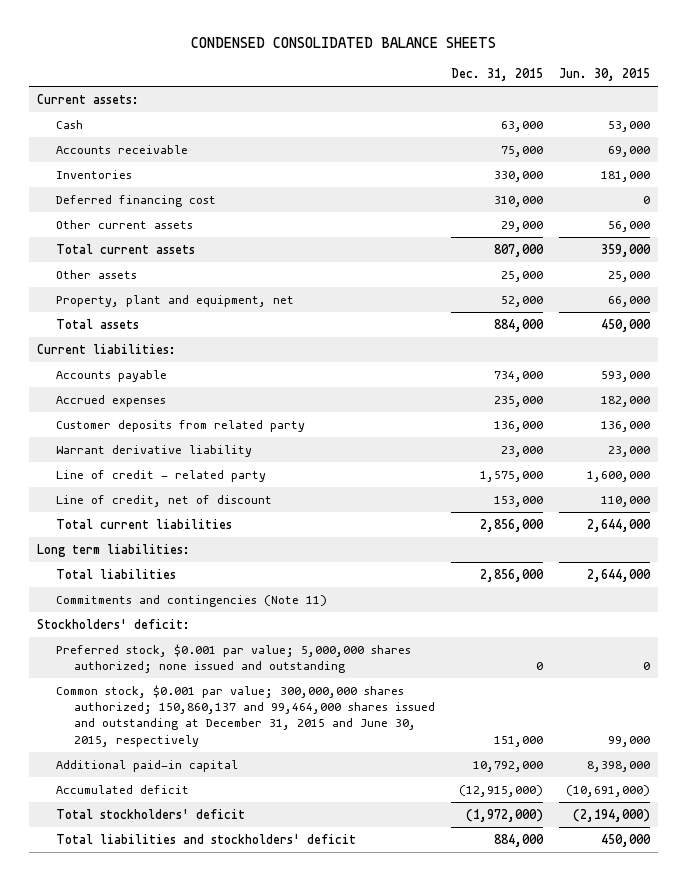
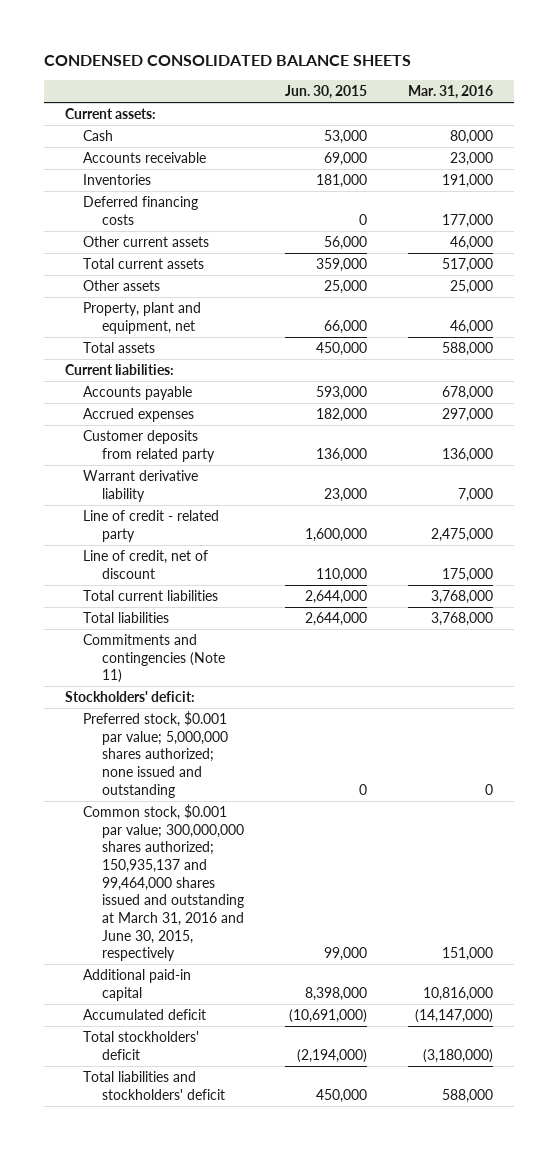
[451,68,544,82] Dec. 31, 2015 -> none
none -> [408,85,494,100] Mar. 31, 2016
[55,194,216,207] Deferred financing cost -> [83,196,199,225] Deferred financing costs
[36,543,190,557] Long term liabilities: -> none
[55,684,436,747] Common stock, $0.001 par value; 300,000,000 shares authorized; 150,860,137 and 99,464,000 shares issued and outstanding at December 31, 2015 and June 30, 2015, respectively -> [83,804,244,962] Common stock, $0.001 par value; 300,000,000 shares authorized; 150,935,137 and 99,464,000 shares issued and outstanding at March 31, 2016 and June 30, 2015, respectively

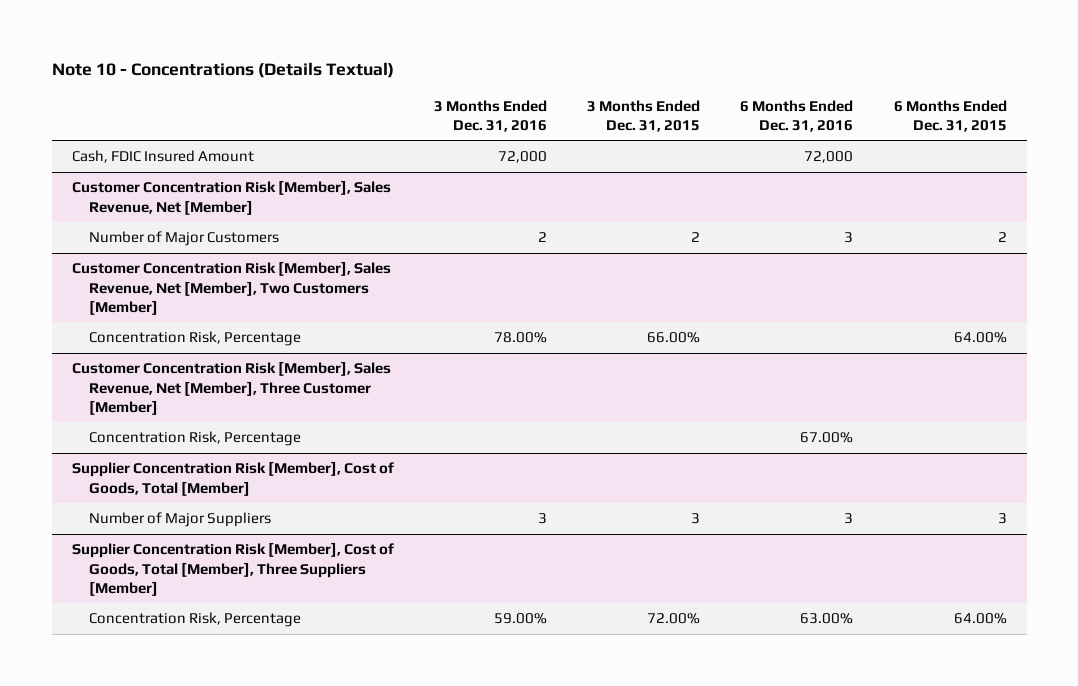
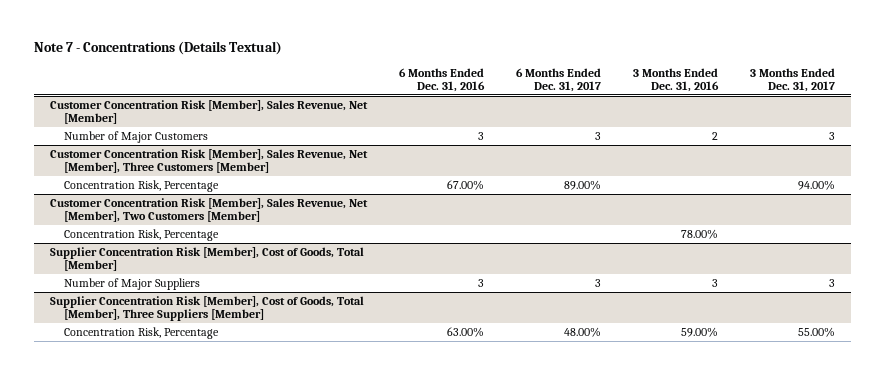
[51,62,394,79] Note 10 - Concentrations (Details Textual) -> [33,40,282,55] Note 7 - Concentrations (Details Textual)
[587,99,701,132] 3 Months Ended Dec. 31, 2015 -> none
[893,99,1007,132] 6 Months Ended Dec. 31, 2015 -> none
none -> [515,67,601,93] 6 Months Ended Dec. 31, 2017
none -> [749,67,835,93] 3 Months Ended Dec. 31, 2017
[71,150,254,164] Cash, FDIC Insured Amount -> none
none -> [49,148,368,174] Customer Concentration Risk [Member], Sales Revenue, Net [Member], Three Customers [Member]
none -> [64,179,220,192] Concentration Risk, Percentage
[71,361,391,415] Customer Concentration Risk [Member], Sales Revenue, Net [Member], Three Customer [Member] -> none
[88,431,301,447] Concentration Risk, Percentage -> none

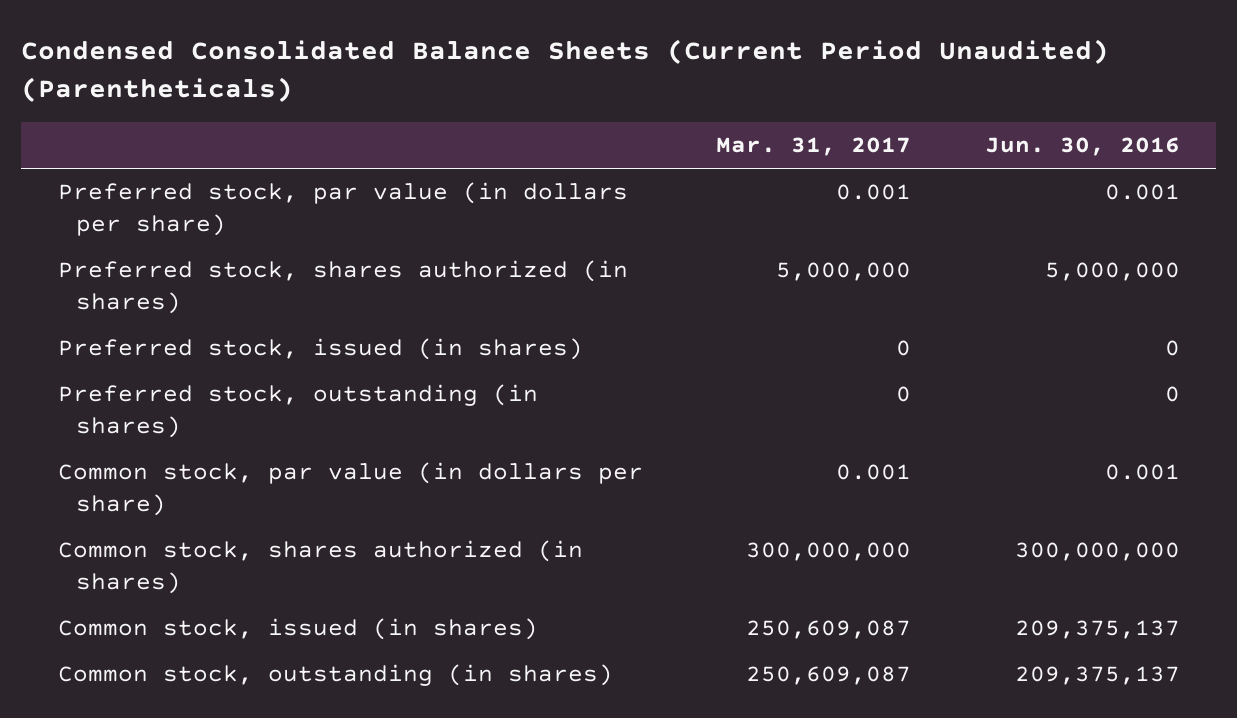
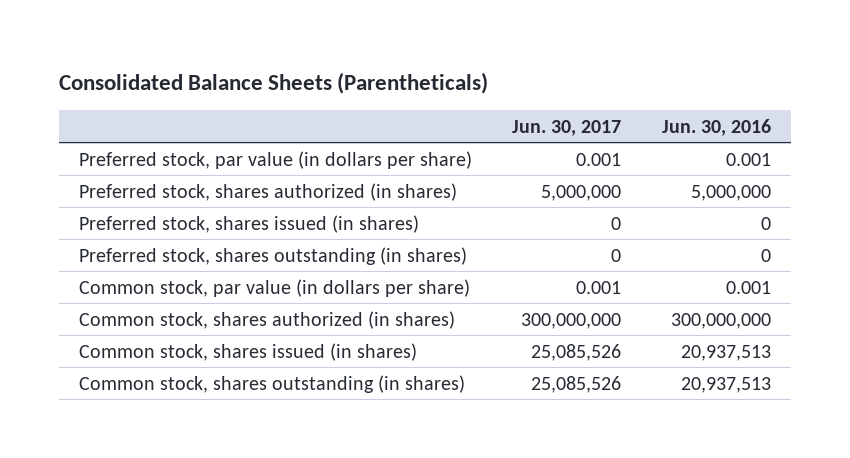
[21,39,1110,103] Condensed Consolidated Balance Sheets (Current Period Unaudited) (Parentheticals) -> [59,72,489,95] Consolidated Balance Sheets (Parentheticals)
[716,137,912,157] Mar. 31, 2017 -> none
none -> [512,119,622,136] Jun. 30, 2017
[57,338,583,361] Preferred stock, issued (in shares) -> [79,214,420,233] Preferred stock, shares issued (in shares)
[57,384,538,438] Preferred stock, outstanding (in shares) -> [79,246,468,265] Preferred stock, shares outstanding (in shares)
[57,618,538,641] Common stock, issued (in shares) -> [79,342,418,361] Common stock, shares issued (in shares)
[1014,620,1180,640] 209,375,137 -> [680,344,771,361] 20,937,513
[57,664,613,687] Common stock, outstanding (in shares) -> [79,374,466,393] Common stock, shares outstanding (in shares)
[1014,666,1180,686] 209,375,137 -> [680,376,771,393] 20,937,513

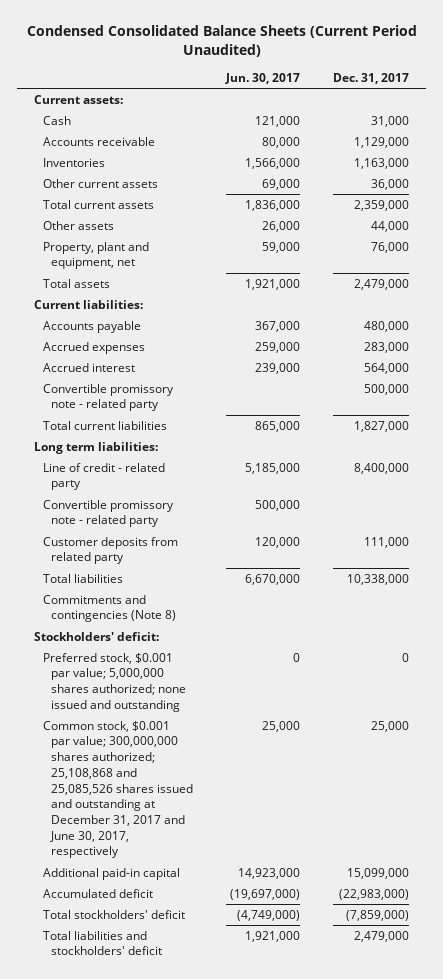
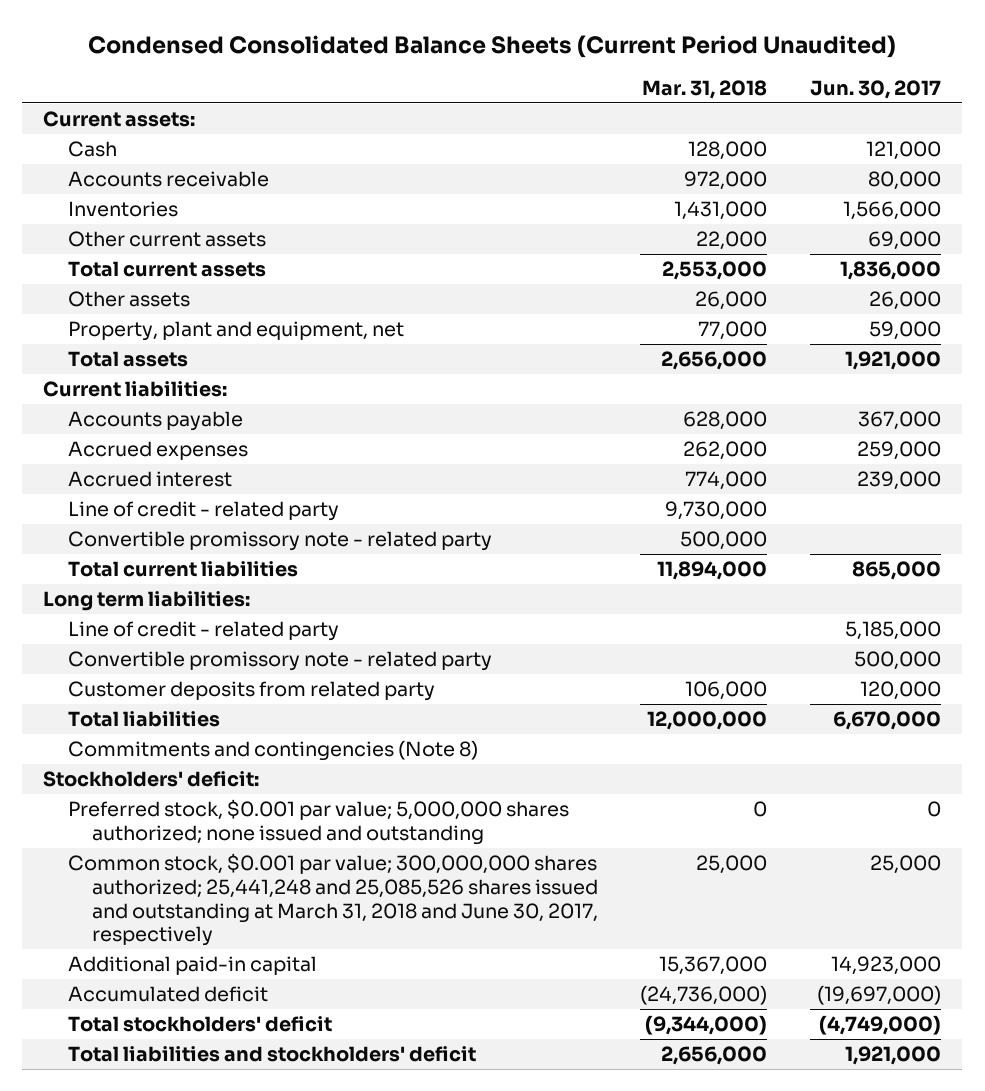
[333,72,410,84] Dec. 31, 2017 -> none
none -> [642,79,768,99] Mar. 31, 2018
none -> [67,501,339,522] Line of credit - related party
[42,720,194,859] Common stock, $0.001 par value; 300,000,000 shares authorized; 25,108,868 and 25,085,526 shares issued and outstanding at December 31, 2017 and June 30, 2017, respectively -> [67,853,598,947] Common stock, $0.001 par value; 300,000,000 shares authorized; 25,441,248 and 25,085,526 shares issued and outstanding at March 31, 2018 and June 30, 2017, respectively

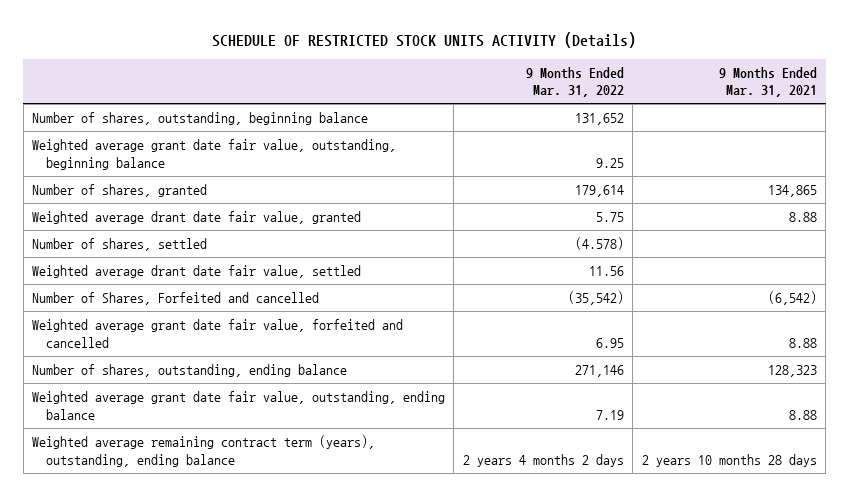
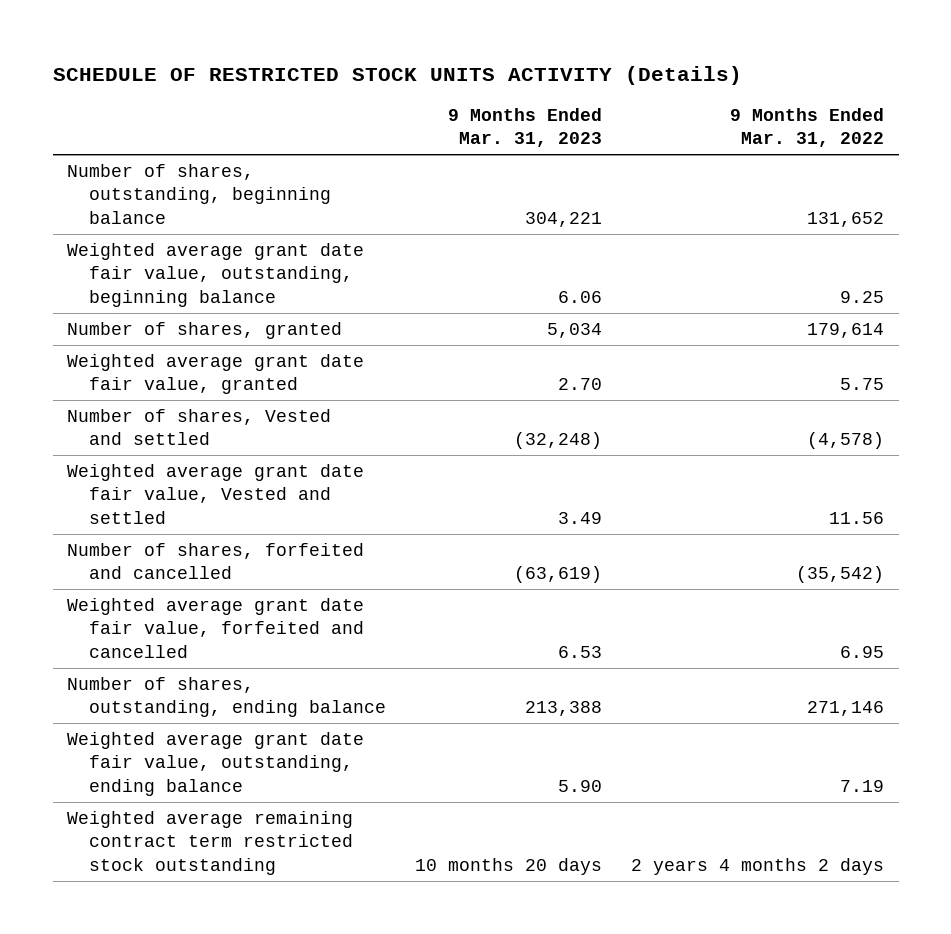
[718,66,817,98] 9 Months Ended Mar. 31, 2021 -> none
none -> [448,108,603,148] 9 Months Ended Mar. 31, 2023
[32,210,362,224] Weighted average drant date fair value, granted -> [67,353,365,395] Weighted average grant date fair value, granted
[32,237,208,251] Number of shares, settled -> [67,408,332,446] Number of shares, Vested and settled
[574,236,624,250] (4.578) -> [807,432,885,450] (4,578)
[32,264,362,278] Weighted average drant date fair value, settled -> [67,463,365,524] Weighted average grant date fair value, Vested and settled
[32,291,320,305] Number of Shares, Forfeited and cancelled -> [67,542,365,580] Number of shares, forfeited and cancelled
[32,434,376,467] Weighted average remaining contract term (years), outstanding, ending balance -> [67,810,354,875] Weighted average remaining contract term restricted stock outstanding

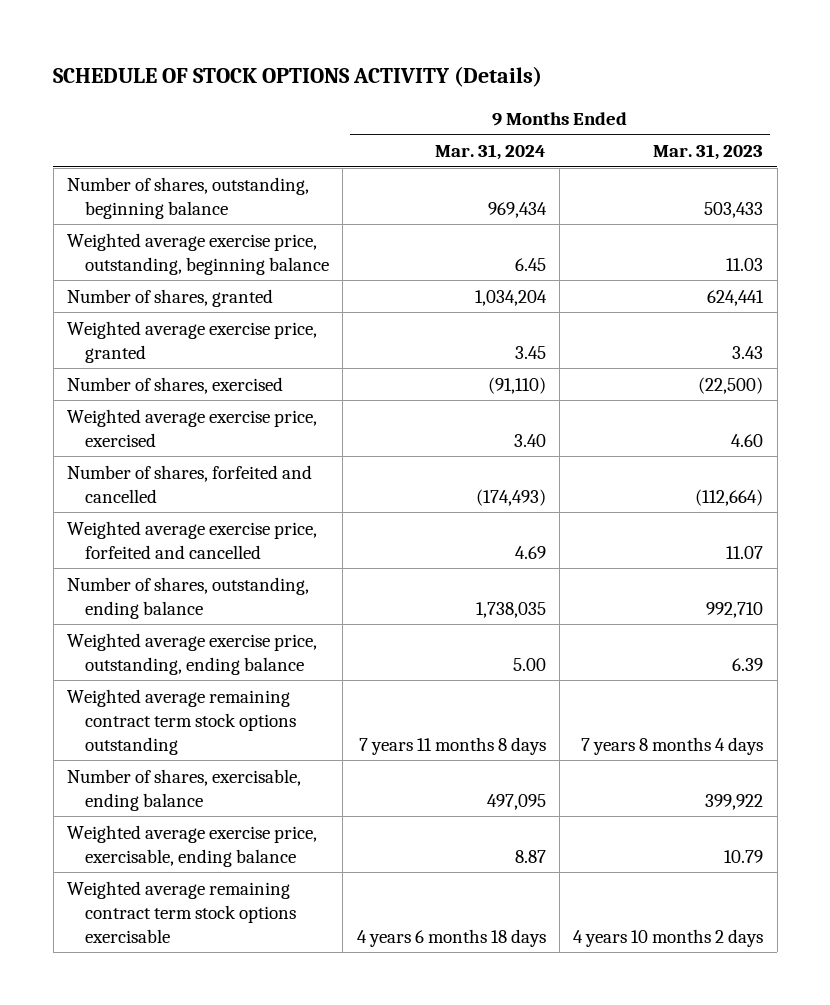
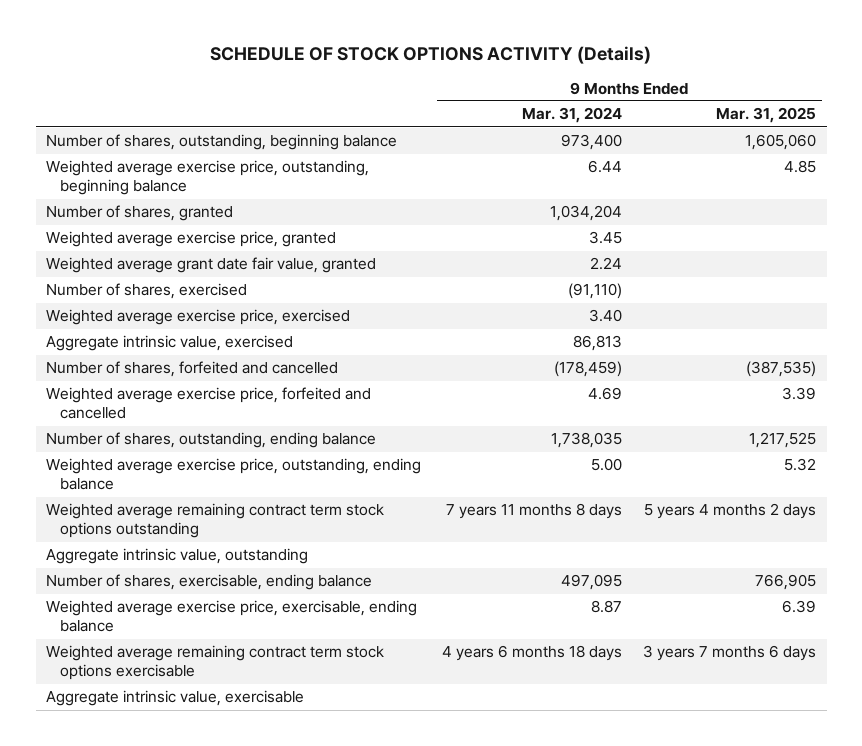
[653,144,764,161] Mar. 31, 2023 -> none
none -> [716,107,817,124] Mar. 31, 2025
[487,201,547,218] 969,434 -> [561,134,623,151] 973,400
[514,257,546,271] 6.45 -> [588,160,623,174] 6.44
none -> [46,257,377,274] Weighted average grant date fair value, granted
none -> [46,335,294,352] Aggregate intrinsic value, exercised
[475,488,546,506] (174,493) -> [554,361,623,378] (178,459)
none -> [46,548,309,565] Aggregate intrinsic value, outstanding
none -> [46,690,305,707] Aggregate intrinsic value, exercisable

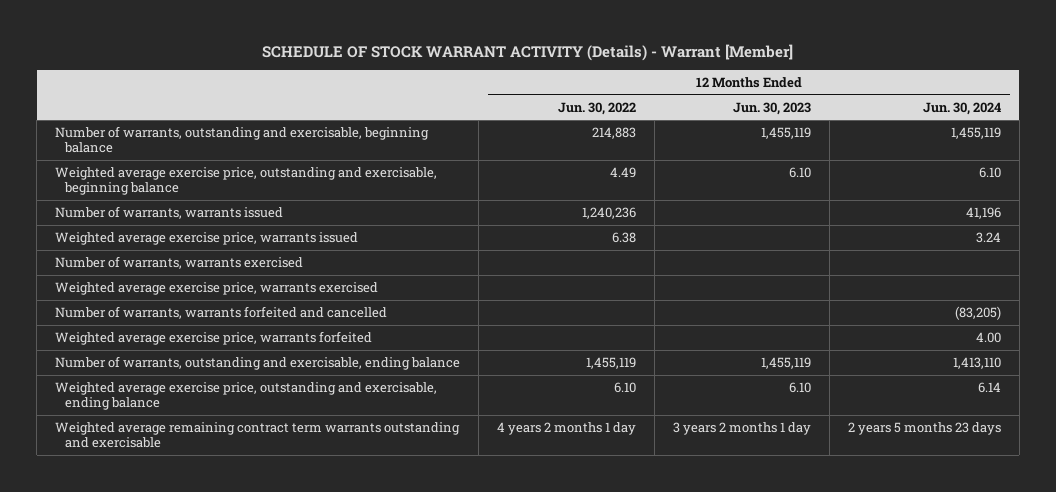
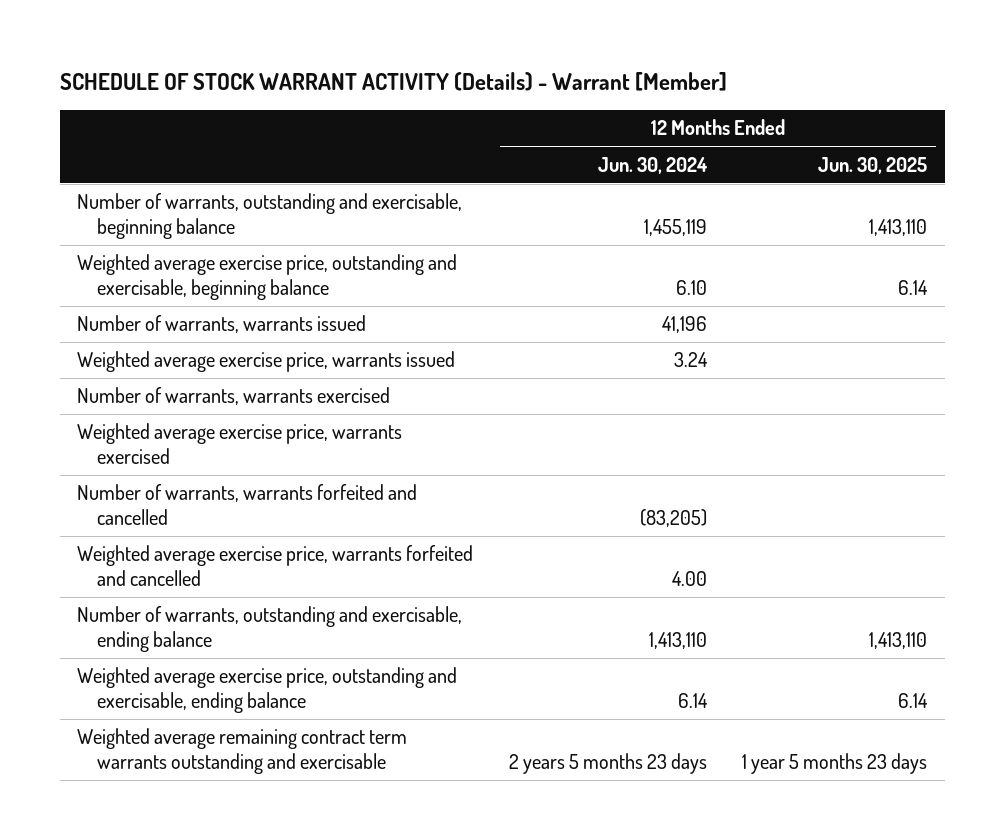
[558,101,637,115] Jun. 30, 2022 -> none
[732,101,811,115] Jun. 30, 2023 -> none
none -> [817,156,927,174] Jun. 30, 2025
[55,330,373,345] Weighted average exercise price, warrants forfeited -> [77,545,474,587] Weighted average exercise price, warrants forfeited and cancelled

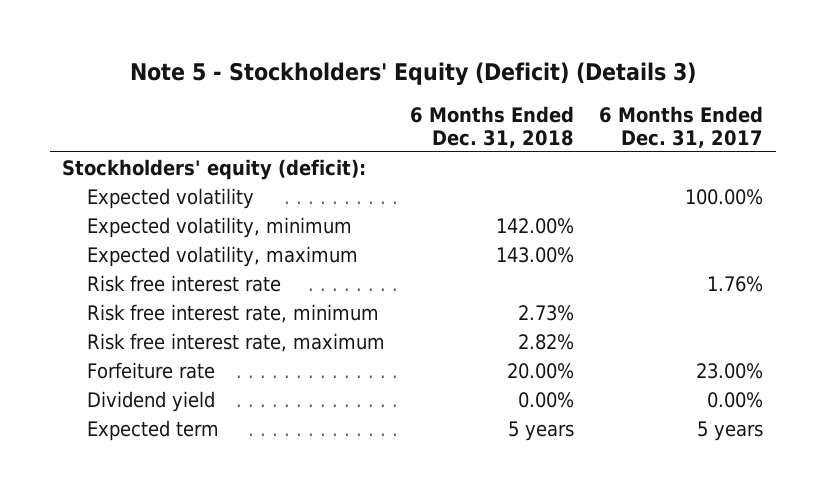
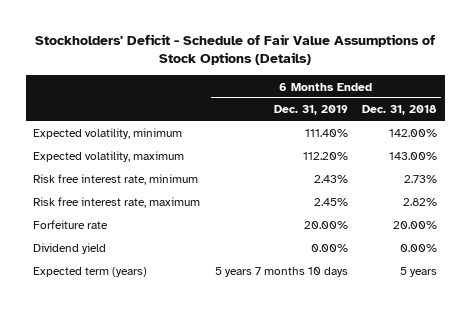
[129,62,696,86] Note 5 - Stockholders' Equity (Deficit) (Details 3) -> [35,33,436,66] Stockholders' Deficit - Schedule of Fair Value Assumptions of Stock Options (Details)
[599,105,764,148] 6 Months Ended Dec. 31, 2017 -> none
none -> [273,105,348,116] Dec. 31, 2019
[62,158,367,180] Stockholders' equity (deficit): -> none
[87,187,255,209] Expected volatility -> none
[87,274,282,292] Risk free interest rate -> none
[87,419,220,441] Expected term -> [33,267,148,278] Expected term (years)

